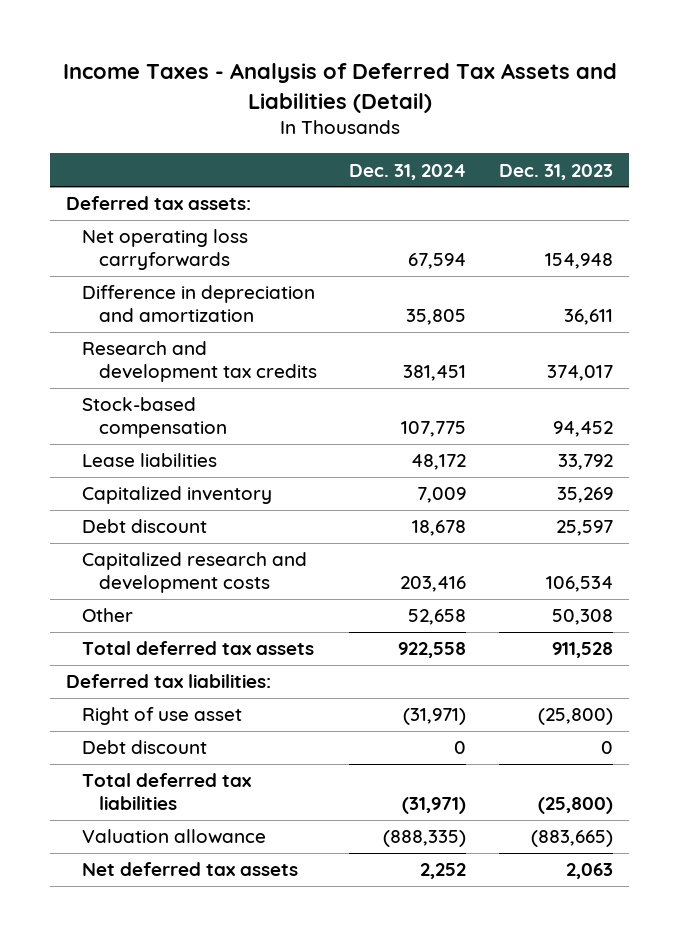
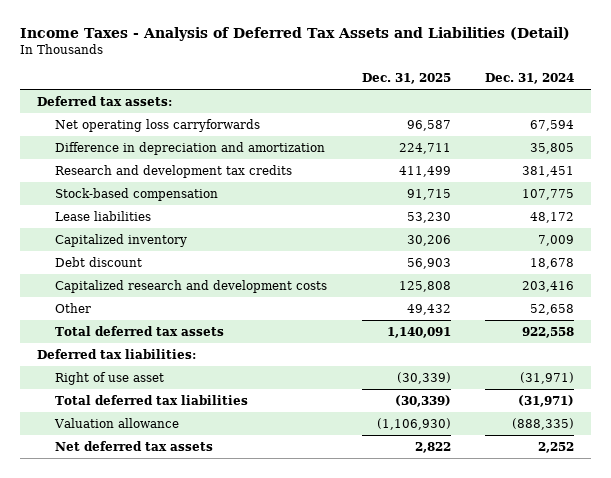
[499,163,614,180] Dec. 31, 2023 -> none
none -> [361,72,451,84] Dec. 31, 2025
[82,740,208,755] Debt discount -> none

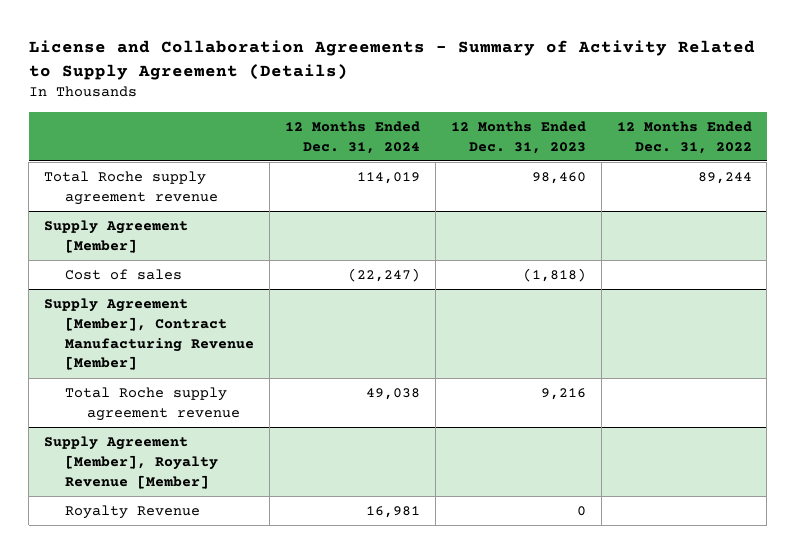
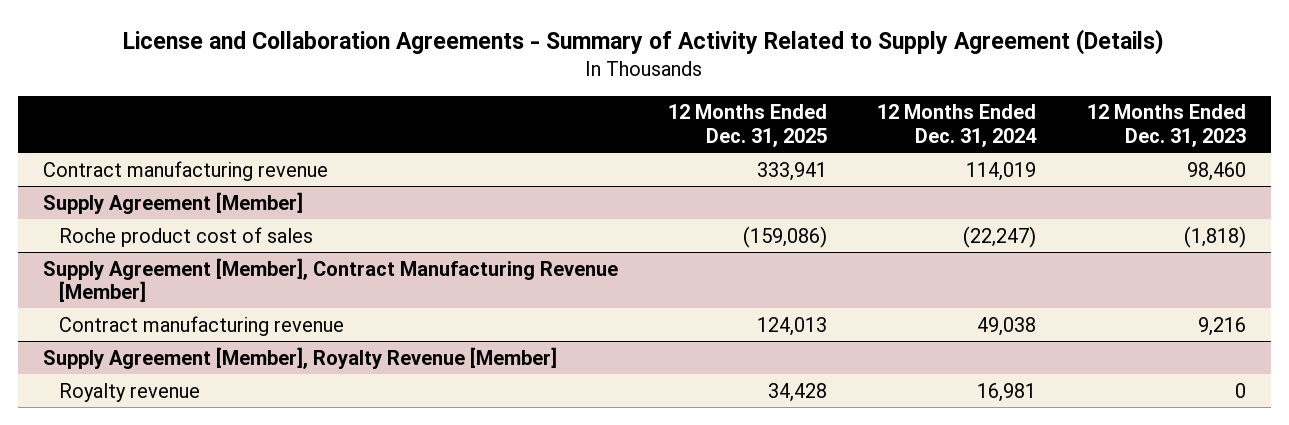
[616,120,752,154] 12 Months Ended Dec. 31, 2022 -> none
none -> [668,104,828,147] 12 Months Ended Dec. 31, 2025
[43,171,219,205] Total Roche supply agreement revenue -> [42,160,328,181] Contract manufacturing revenue
[65,269,183,281] Cost of sales -> [58,226,313,247] Roche product cost of sales
[65,387,240,421] Total Roche supply agreement revenue -> [58,315,344,336] Contract manufacturing revenue
[65,505,201,520] Royalty Revenue -> [58,382,200,402] Royalty revenue

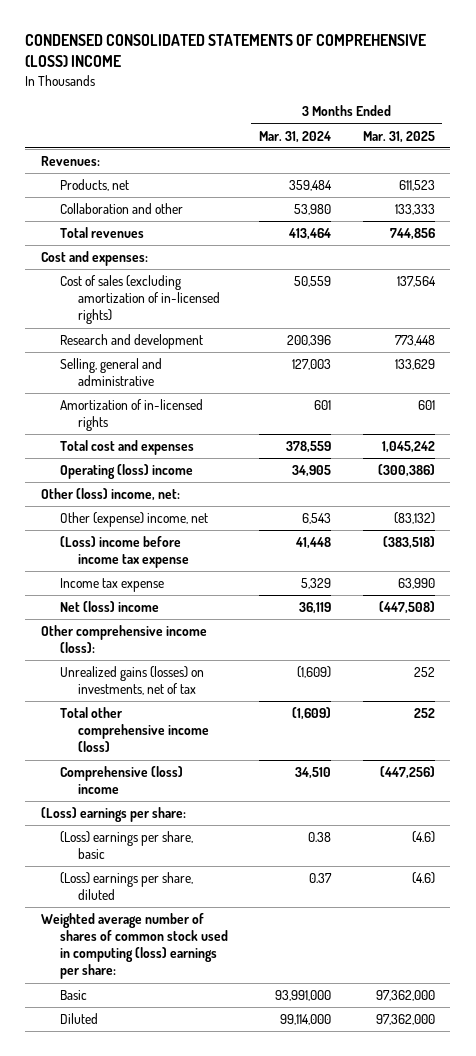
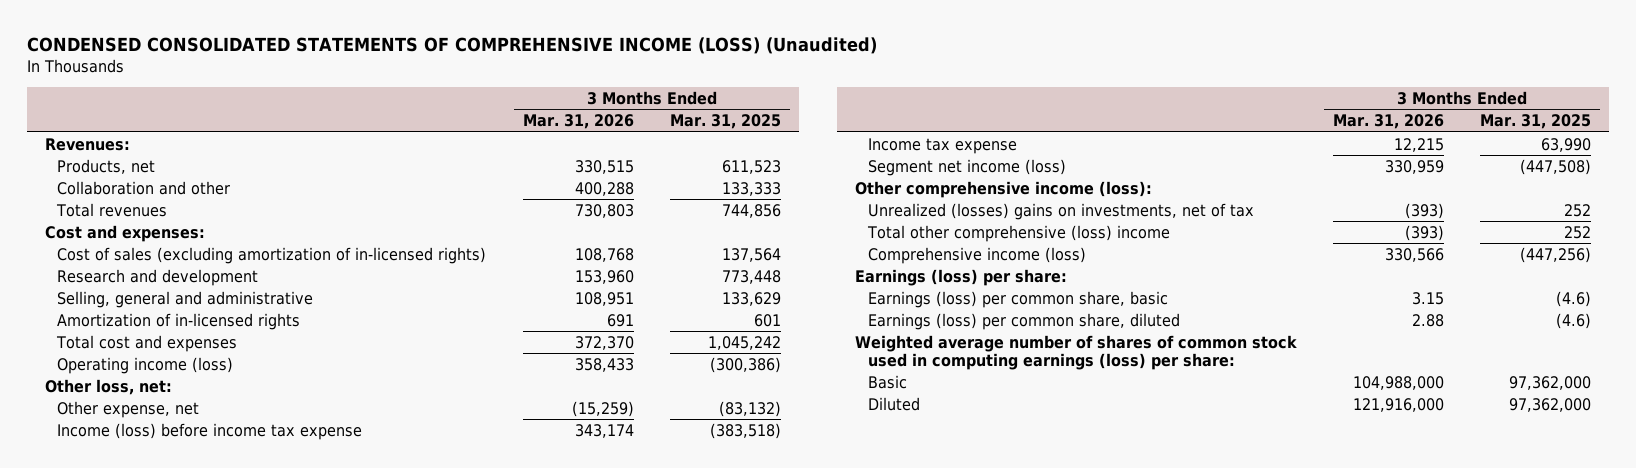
[25,34,427,68] CONDENSED CONSOLIDATED STATEMENTS OF COMPREHENSIVE (LOSS) INCOME -> [27,37,878,55] CONDENSED CONSOLIDATED STATEMENTS OF COMPREHENSIVE INCOME (LOSS) (Unaudited)
[259,130,332,143] Mar. 31, 2024 -> none
none -> [523,114,635,130] Mar. 31, 2026
[59,464,193,480] Operating (loss) income -> [57,356,234,374] Operating income (loss)
[41,488,181,502] Other (loss) income, net: -> [45,378,173,395] Other loss, net:
[59,512,208,528] Other (expense) income, net -> [57,400,200,418] Other expense, net
[59,536,189,569] (Loss) income before income tax expense -> [57,422,363,440] Income (loss) before income tax expense
[59,601,159,613] Net (loss) income -> [867,158,1066,176] Segment net income (loss)
[59,666,204,696] Unrealized gains (losses) on investments, net of tax -> [867,202,1254,220] Unrealized (losses) gains on investments, net of tax
[59,707,209,753] Total other comprehensive income (loss) -> [866,224,1170,242] Total other comprehensive (loss) income
[59,766,183,795] Comprehensive (loss) income -> [867,246,1086,264] Comprehensive income (loss)
[41,807,187,823] (Loss) earnings per share: -> [855,268,1068,286] Earnings (loss) per share:
[59,831,193,860] (Loss) earnings per share, basic -> [867,290,1168,308] Earnings (loss) per common share, basic
[59,872,193,901] (Loss) earnings per share, diluted -> [867,312,1180,330] Earnings (loss) per common share, diluted
[41,913,228,980] Weighted average number of shares of common stock used in computing (loss) earnings per share: -> [855,334,1298,370] Weighted average number of shares of common stock used in computing earnings (loss) per share:

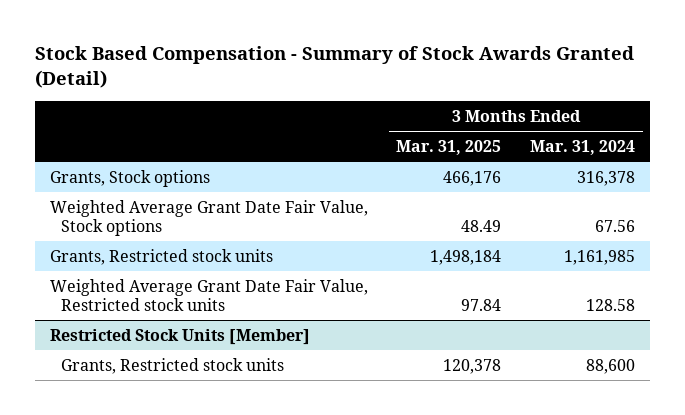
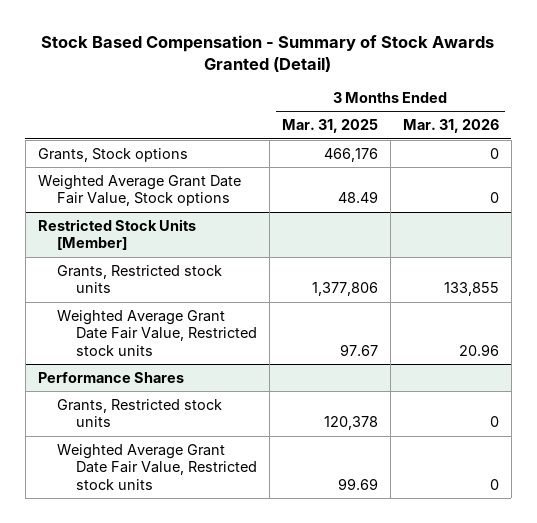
[530,139,636,155] Mar. 31, 2024 -> none
none -> [402,119,499,134] Mar. 31, 2026
[49,248,273,265] Grants, Restricted stock units -> none
[49,278,368,311] Weighted Average Grant Date Fair Value, Restricted stock units -> none
none -> [56,264,222,294] Grants, Restricted stock units
none -> [56,309,257,356] Weighted Average Grant Date Fair Value, Restricted stock units
none -> [37,371,184,383] Performance Shares
none -> [56,443,257,490] Weighted Average Grant Date Fair Value, Restricted stock units

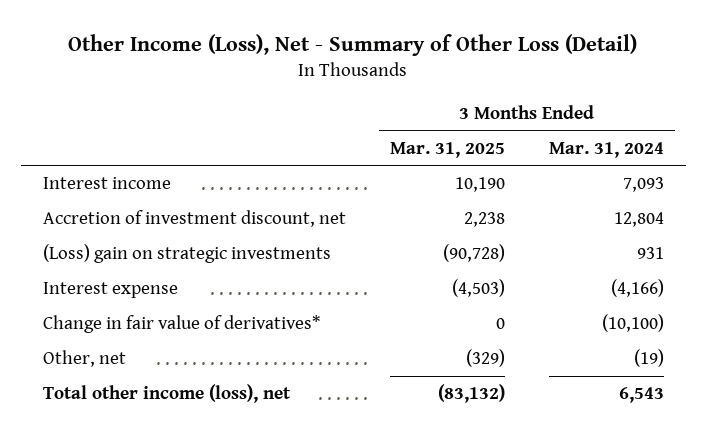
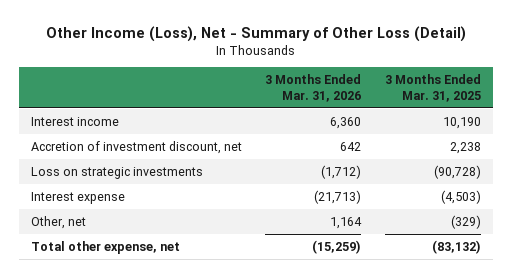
[548,141,664,158] Mar. 31, 2024 -> none
none -> [265,74,362,102] 3 Months Ended Mar. 31, 2026
[42,244,331,264] (Loss) gain on strategic investments -> [30,167,203,180] Loss on strategic investments
[42,315,320,334] Change in fair value of derivatives* -> none
[42,384,291,404] Total other income (loss), net -> [30,241,180,255] Total other expense, net

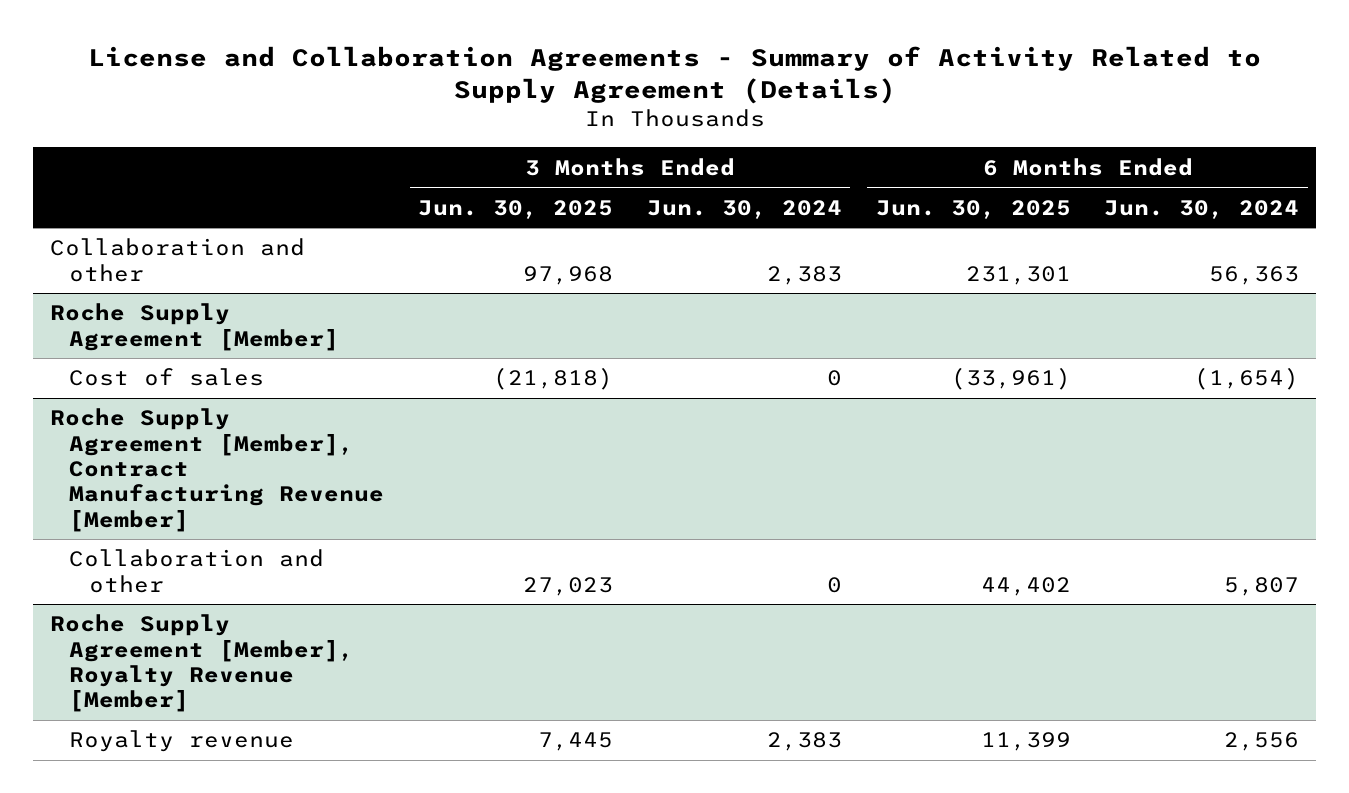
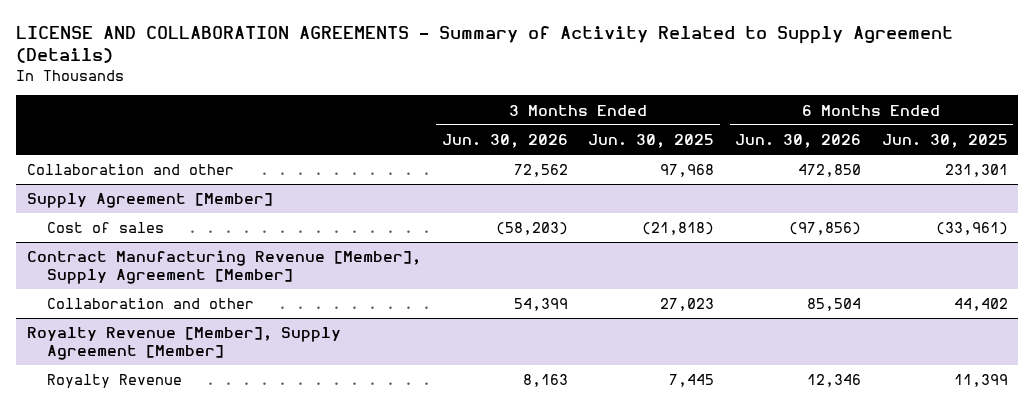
[87,45,1261,105] License and Collaboration Agreements - Summary of Activity Related to Supply Agreement (Details) -> [16,25,954,64] LICENSE AND COLLABORATION AGREEMENTS - Summary of Activity Related to Supply Agreement (Details)
[646,199,842,219] Jun. 30, 2024 -> none
[1104,199,1300,219] Jun. 30, 2024 -> none
none -> [441,134,568,149] Jun. 30, 2026
none -> [735,134,862,149] Jun. 30, 2026
[49,303,340,351] Roche Supply Agreement [Member] -> [26,193,273,209] Supply Agreement [Member]
[49,408,385,532] Roche Supply Agreement [Member], Contract Manufacturing Revenue [Member] -> [26,250,421,285] Contract Manufacturing Revenue [Member], Supply Agreement [Member]
[49,614,355,713] Roche Supply Agreement [Member], Royalty Revenue [Member] -> [26,327,341,361] Royalty Revenue [Member], Supply Agreement [Member]
[69,730,295,753] Royalty revenue -> [47,374,183,389] Royalty Revenue

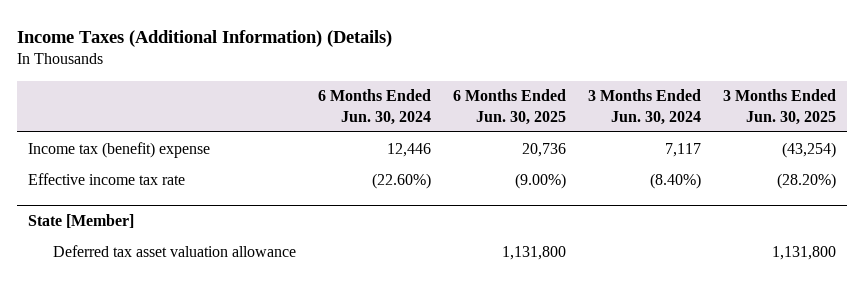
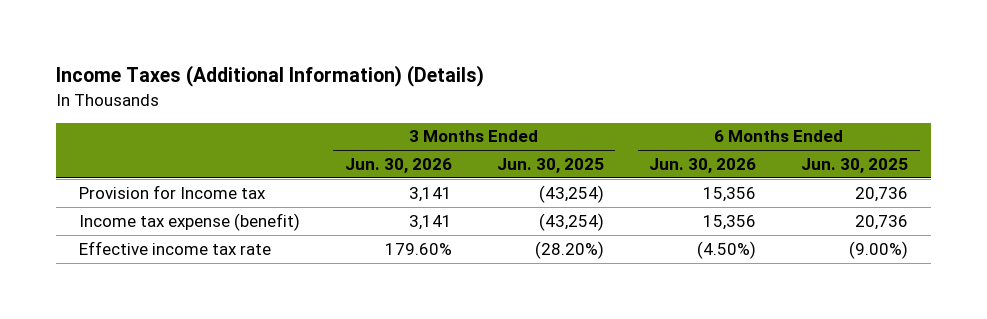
[317,89,431,125] 6 Months Ended Jun. 30, 2024 -> none
[588,89,702,125] 3 Months Ended Jun. 30, 2024 -> none
none -> [344,157,452,173] Jun. 30, 2026
none -> [649,157,757,173] Jun. 30, 2026
[28,141,211,158] Income tax (benefit) expense -> [78,184,266,199] Provision for Income tax
none -> [78,212,300,231] Income tax expense (benefit)
[28,213,135,228] State [Member] -> none
[52,244,296,257] Deferred tax asset valuation allowance -> none

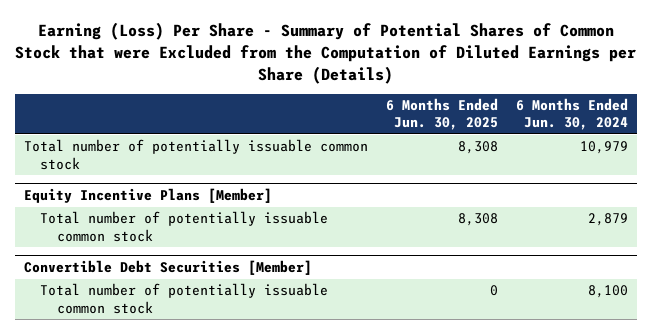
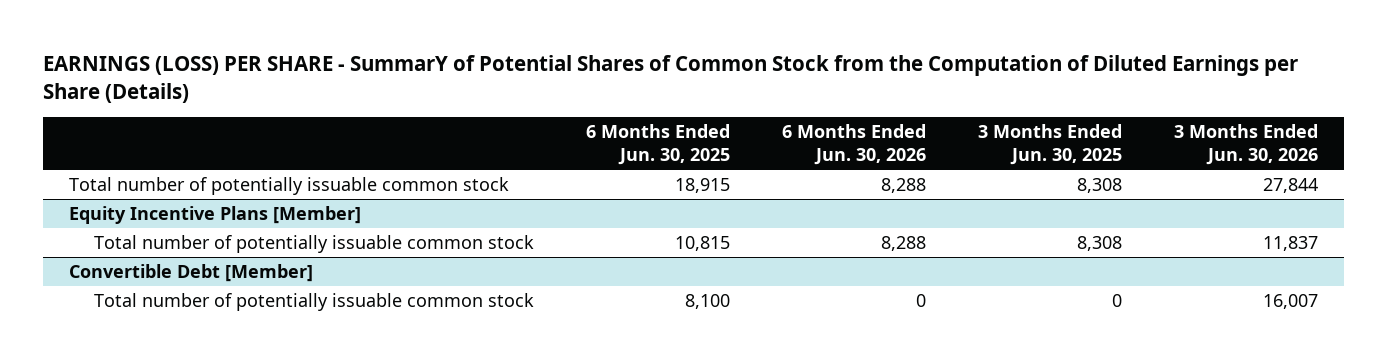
[14,22,636,84] Earning (Loss) Per Share - Summary of Potential Shares of Common Stock that were Excluded from the Computation of Diluted Earnings per Share (Details) -> [43,55,1299,104] EARNINGS (LOSS) PER SHARE - SummarY of Potential Shares of Common Stock from the Computation of Diluted Earnings per Share (Details)
[516,98,629,131] 6 Months Ended Jun. 30, 2024 -> none
none -> [782,124,927,166] 6 Months Ended Jun. 30, 2026
none -> [978,124,1123,166] 3 Months Ended Jun. 30, 2025
none -> [1174,124,1319,166] 3 Months Ended Jun. 30, 2026
[457,141,498,155] 8,308 -> [675,178,731,194] 18,915
[457,213,498,227] 8,308 -> [675,236,731,252] 10,815
[23,259,312,275] Convertible Debt Securities [Member] -> [69,264,314,283] Convertible Debt [Member]
[489,285,498,297] 0 -> [685,294,731,310] 8,100

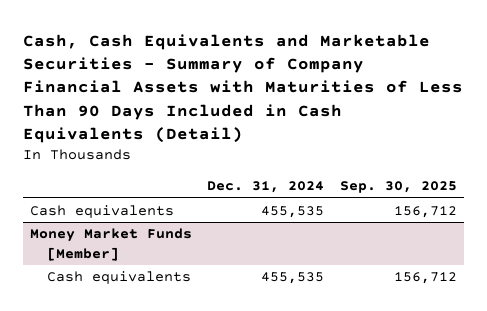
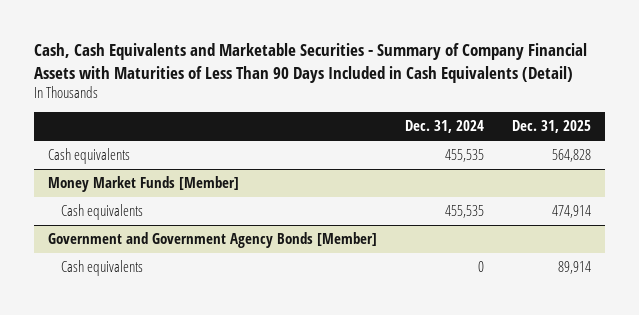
[339,181,457,194] Sep. 30, 2025 -> none
none -> [511,120,591,134] Dec. 31, 2025
none -> [48,232,378,249] Government and Government Agency Bonds [Member]
none -> [60,260,143,277] Cash equivalents

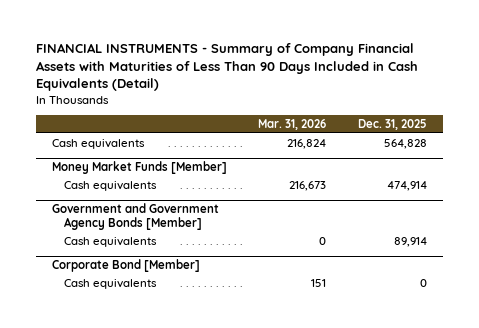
[34,43,588,83] Cash, Cash Equivalents and Marketable Securities - Summary of Company Financial Assets with Maturities of Less Than 90 Days Included in Cash Equivalents (Detail) -> [35,43,418,92] FINANCIAL INSTRUMENTS - Summary of Company Financial Assets with Maturities of Less Than 90 Days Included in Cash Equivalents (Detail)
[405,120,485,134] Dec. 31, 2024 -> none
none -> [258,118,327,130] Mar. 31, 2026
none -> [51,259,200,273] Corporate Bond [Member]
none -> [63,278,157,289] Cash equivalents

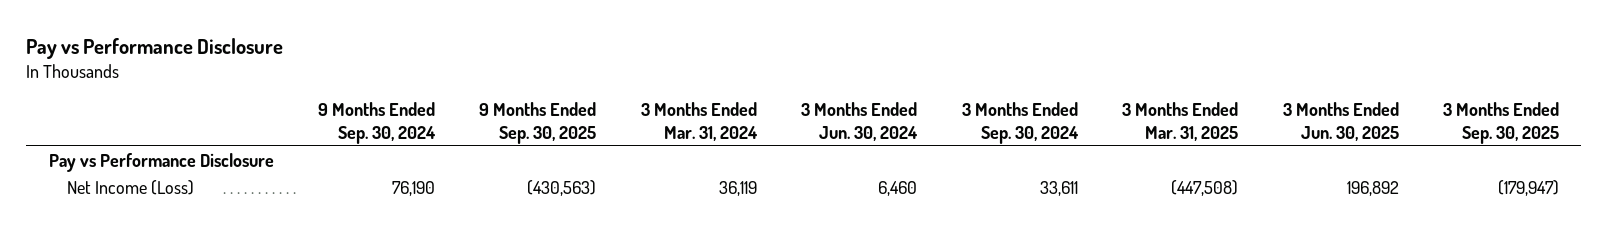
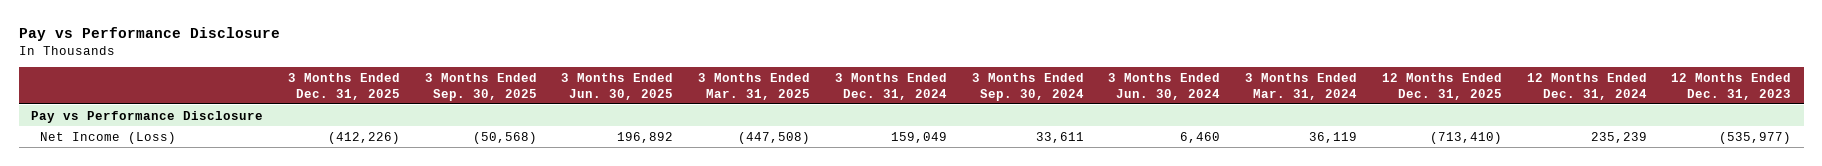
[317,102,436,144] 9 Months Ended Sep. 30, 2024 -> none
[479,102,597,144] 9 Months Ended Sep. 30, 2025 -> none
none -> [287,72,400,100] 3 Months Ended Dec. 31, 2025
none -> [834,72,947,100] 3 Months Ended Dec. 31, 2024
none -> [1381,72,1502,100] 12 Months Ended Dec. 31, 2025
none -> [1526,72,1647,100] 12 Months Ended Dec. 31, 2024
none -> [1671,72,1792,100] 12 Months Ended Dec. 31, 2023
[1498,180,1560,197] (179,947) -> [472,131,537,144] (50,568)

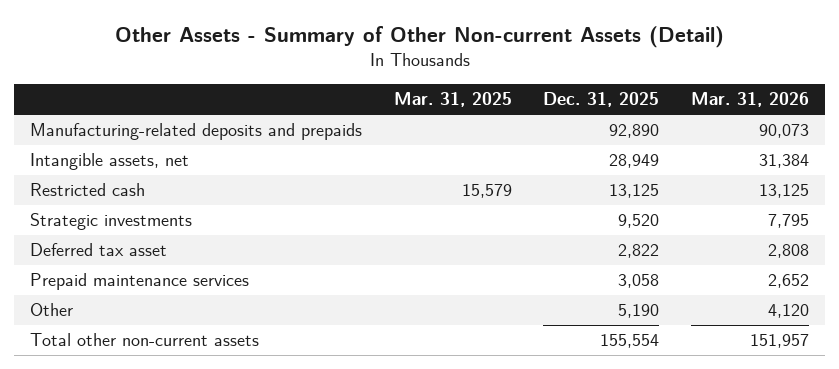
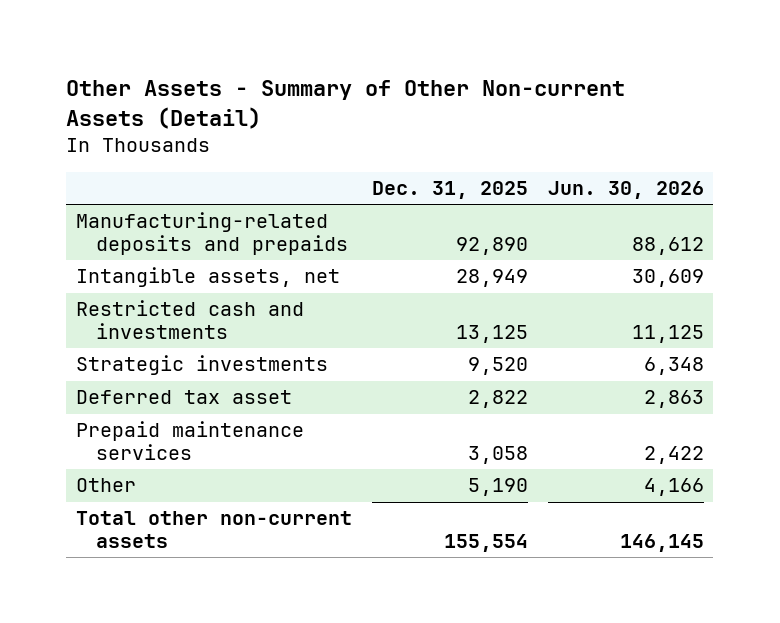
[393,92,512,108] Mar. 31, 2025 -> none
[690,92,809,108] Mar. 31, 2026 -> none
none -> [547,181,704,200] Jun. 30, 2026
[30,183,146,197] Restricted cash -> [76,300,305,339] Restricted cash and investments

